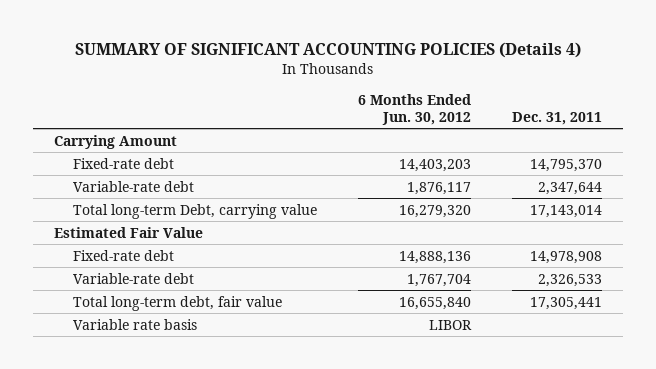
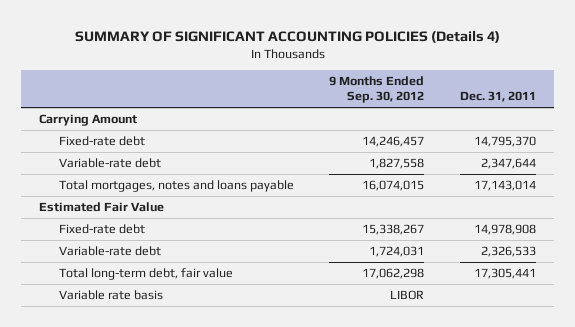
[358,93,472,125] 6 Months Ended Jun. 30, 2012 -> none
none -> [329,76,425,104] 9 Months Ended Sep. 30, 2012
[72,203,317,219] Total long-term Debt, carrying value -> [58,180,294,193] Total mortgages, notes and loans payable

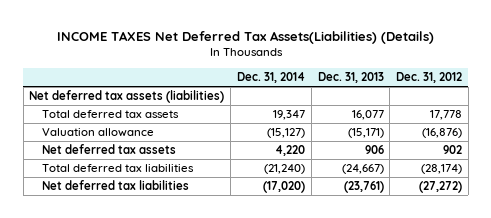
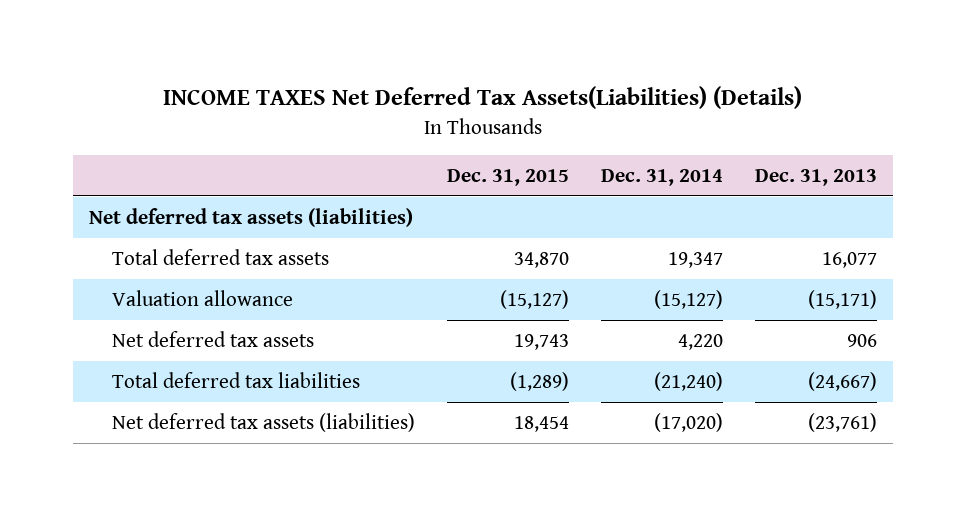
[396,72,463,84] Dec. 31, 2012 -> none
none -> [446,168,569,186] Dec. 31, 2015
[42,180,190,191] Net deferred tax liabilities -> [111,413,415,433] Net deferred tax assets (liabilities)

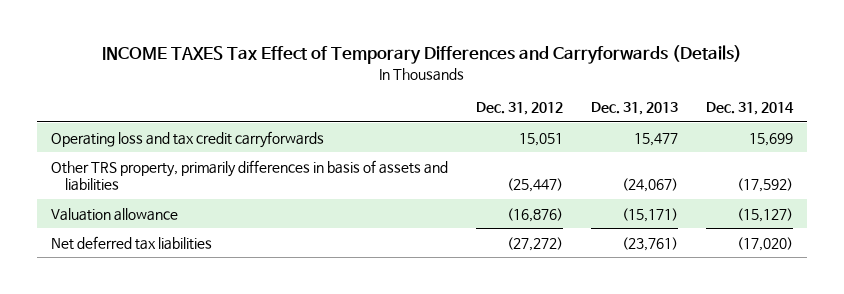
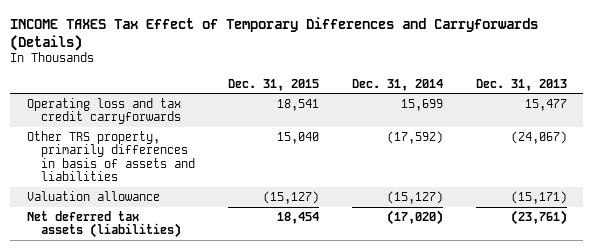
[476,102,564,116] Dec. 31, 2012 -> none
none -> [227,78,319,91] Dec. 31, 2015
[51,235,213,250] Net deferred tax liabilities -> [26,210,181,239] Net deferred tax assets (liabilities)

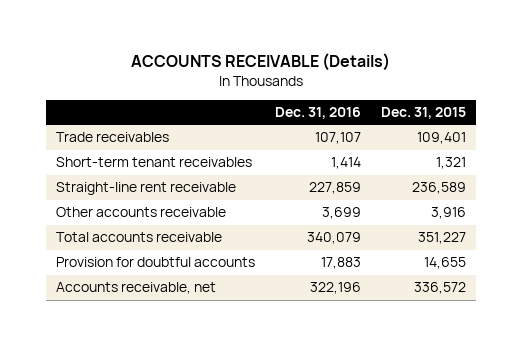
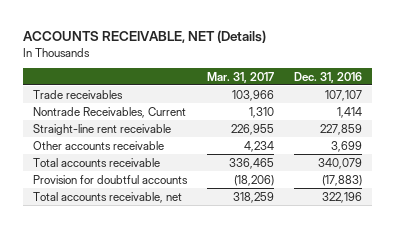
[130,53,390,72] ACCOUNTS RECEIVABLE (Details) -> [22,29,266,43] ACCOUNTS RECEIVABLE, NET (Details)
[380,107,466,120] Dec. 31, 2015 -> none
none -> [206,71,274,83] Mar. 31, 2017
[55,157,252,168] Short-term tenant receivables -> [32,106,186,118] Nontrade Receivables, Current
[320,257,361,270] 17,883 -> [322,174,363,186] (17,883)
[55,282,216,295] Accounts receivable, net -> [32,191,182,203] Total accounts receivable, net

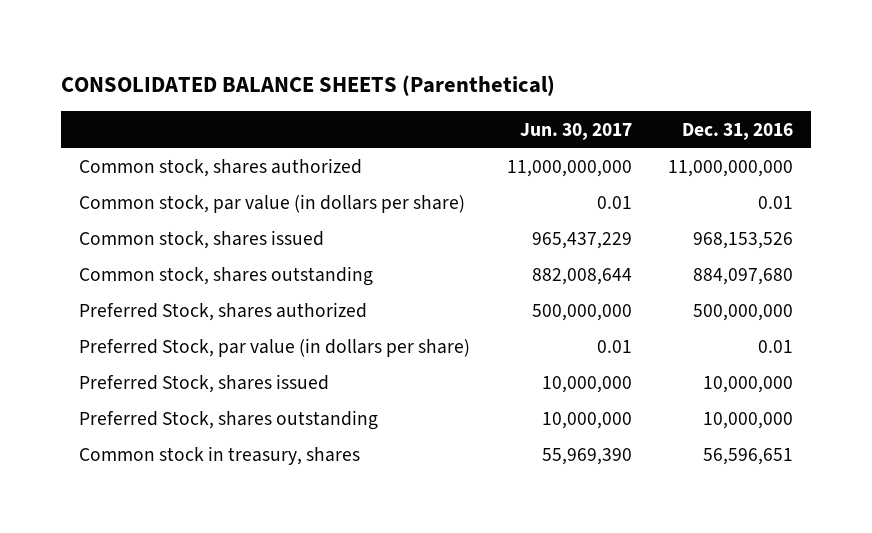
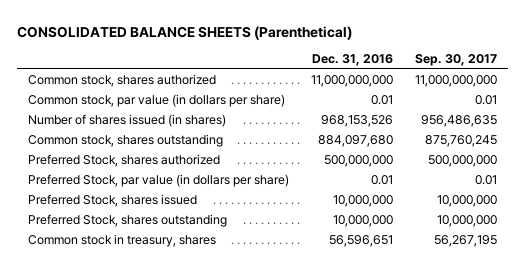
[519,122,632,140] Jun. 30, 2017 -> none
none -> [415,54,498,67] Sep. 30, 2017
[79,229,325,249] Common stock, shares issued -> [28,114,227,128] Number of shares issued (in shares)

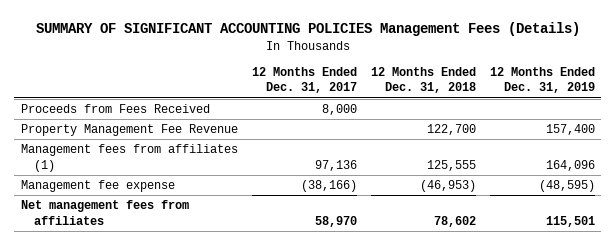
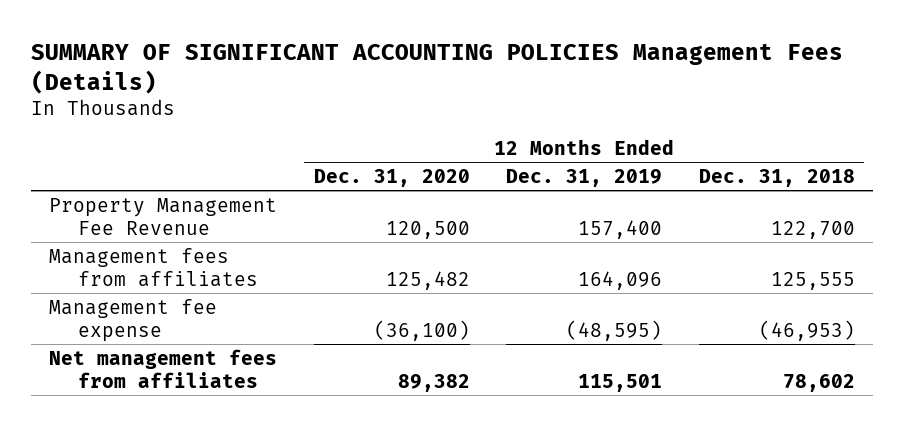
[251,67,357,94] 12 Months Ended Dec. 31, 2017 -> none
none -> [313,168,470,187] Dec. 31, 2020
[21,104,211,114] Proceeds from Fees Received -> none
[21,144,239,172] Management fees from affiliates (1) -> [49,247,258,287] Management fees from affiliates

